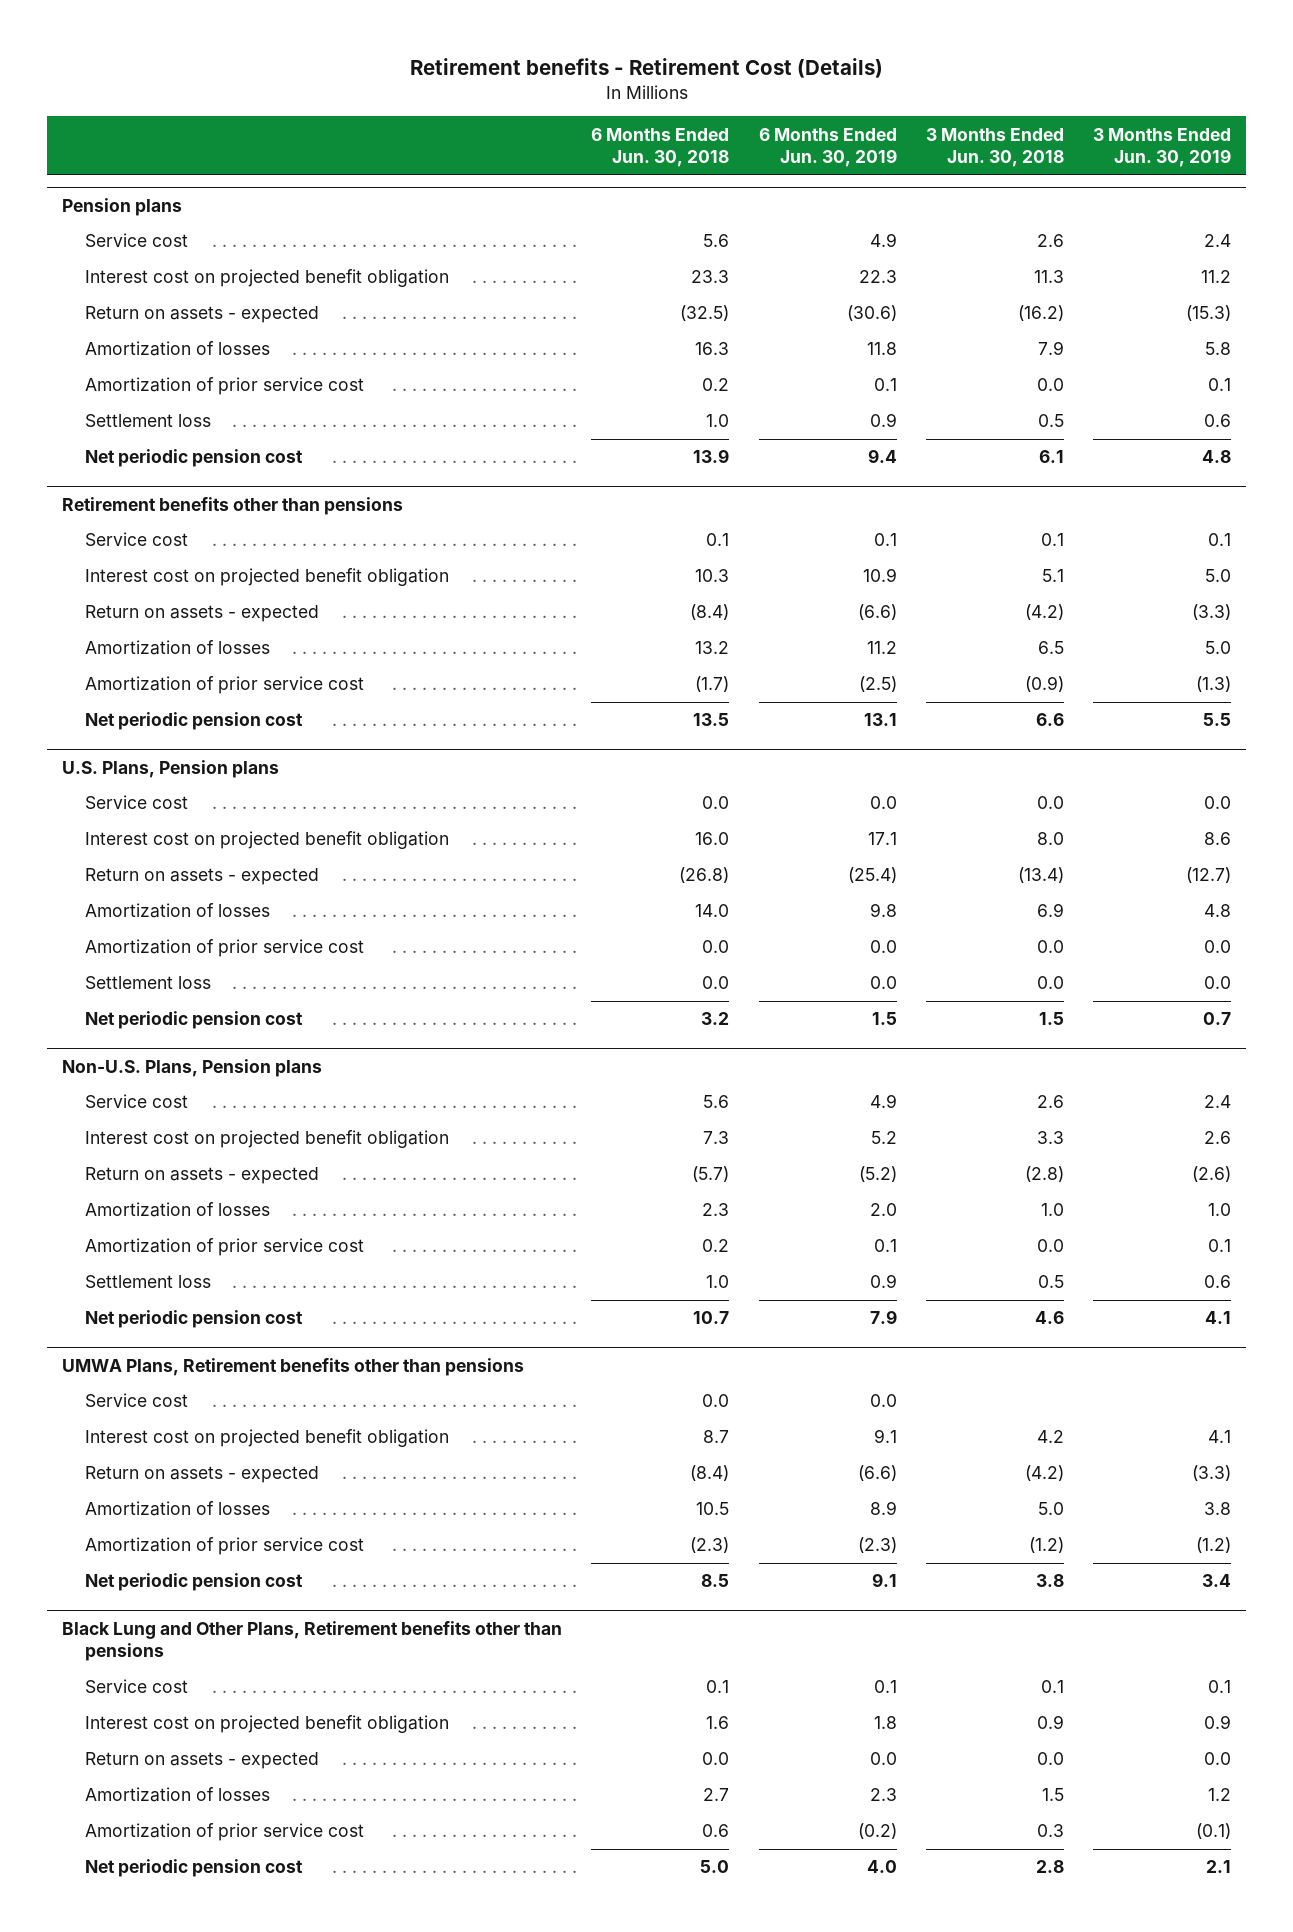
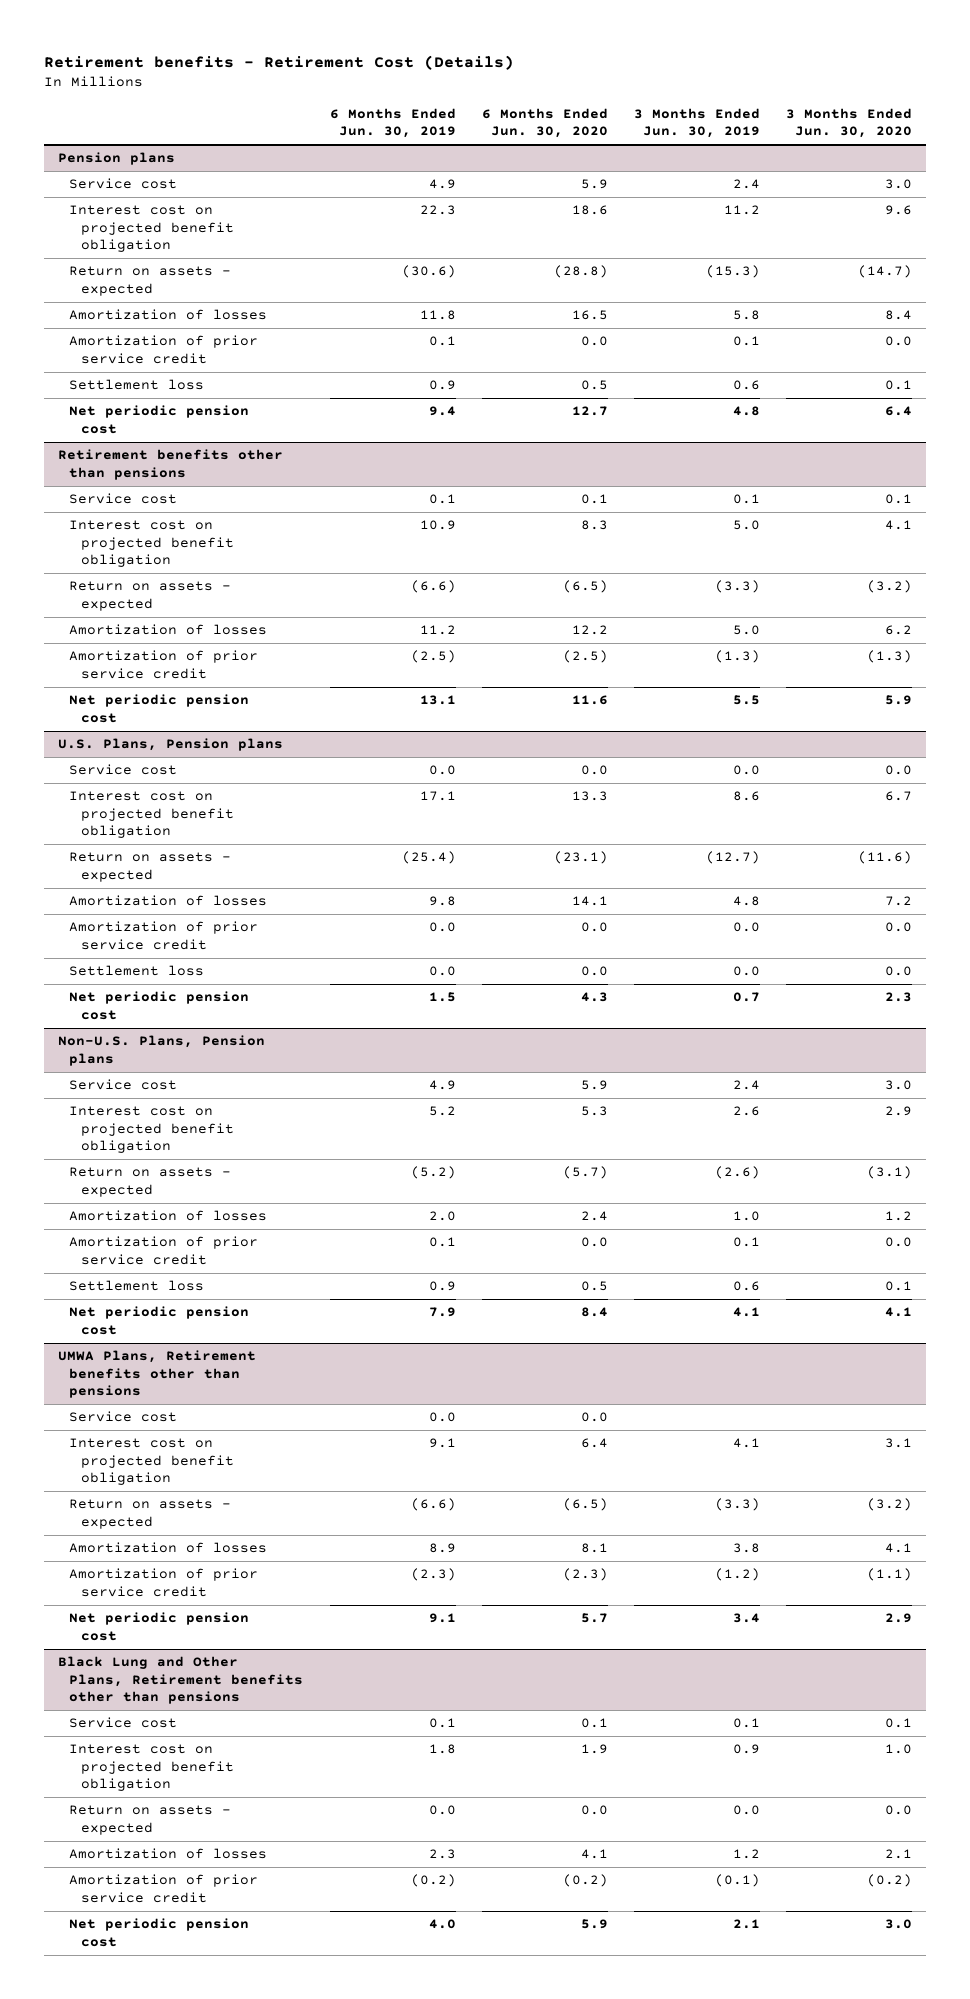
[591,127,730,168] 6 Months Ended Jun. 30, 2018 -> none
[925,127,1064,168] 3 Months Ended Jun. 30, 2018 -> none
none -> [481,108,608,139] 6 Months Ended Jun. 30, 2020
none -> [786,108,913,139] 3 Months Ended Jun. 30, 2020
[84,377,364,396] Amortization of prior service cost -> [69,335,259,364] Amortization of prior service credit
[84,676,364,695] Amortization of prior service cost -> [69,650,259,679] Amortization of prior service credit
[84,939,364,958] Amortization of prior service cost -> [69,921,259,950] Amortization of prior service credit
[84,1238,364,1257] Amortization of prior service cost -> [69,1236,259,1265] Amortization of prior service credit
[84,1537,364,1556] Amortization of prior service cost -> [69,1568,259,1597] Amortization of prior service credit
[84,1823,364,1842] Amortization of prior service cost -> [69,1874,259,1903] Amortization of prior service credit

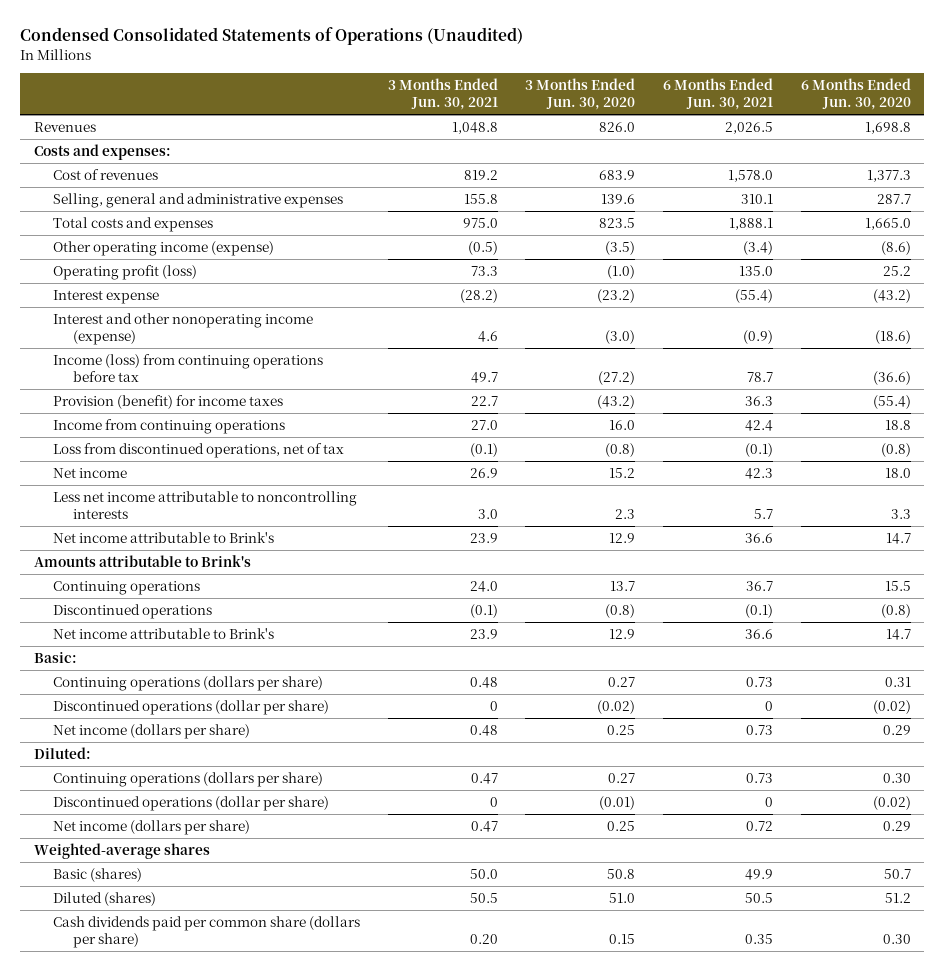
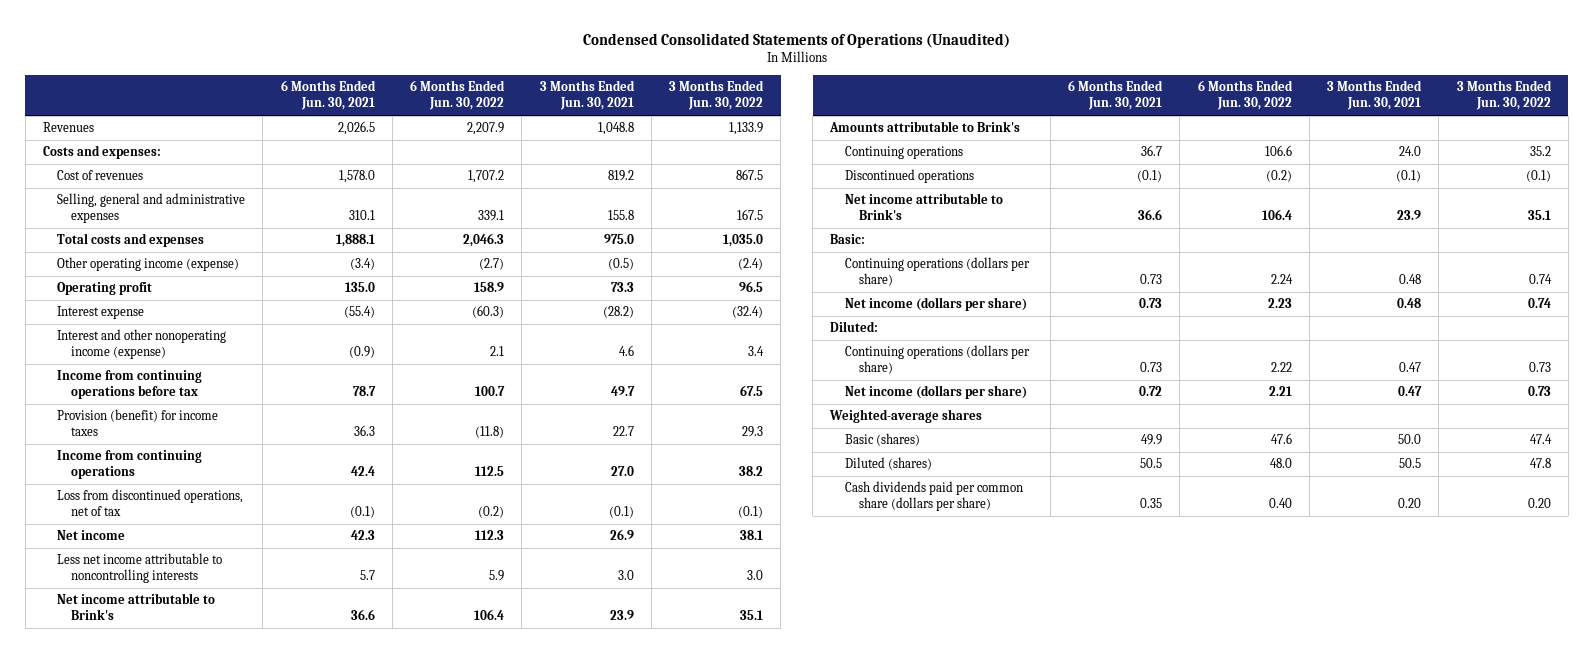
[525,78,636,110] 3 Months Ended Jun. 30, 2020 -> none
[800,78,911,110] 6 Months Ended Jun. 30, 2020 -> none
none -> [410,80,506,111] 6 Months Ended Jun. 30, 2022
none -> [669,80,765,111] 3 Months Ended Jun. 30, 2022
[53,265,198,281] Operating profit (loss) -> [57,282,153,296] Operating profit
[53,354,324,382] Income (loss) from continuing operations before tax -> [57,370,203,400] Income from continuing operations before tax
[53,700,330,716] Discontinued operations (dollar per share) -> none
[53,796,330,812] Discontinued operations (dollar per share) -> none

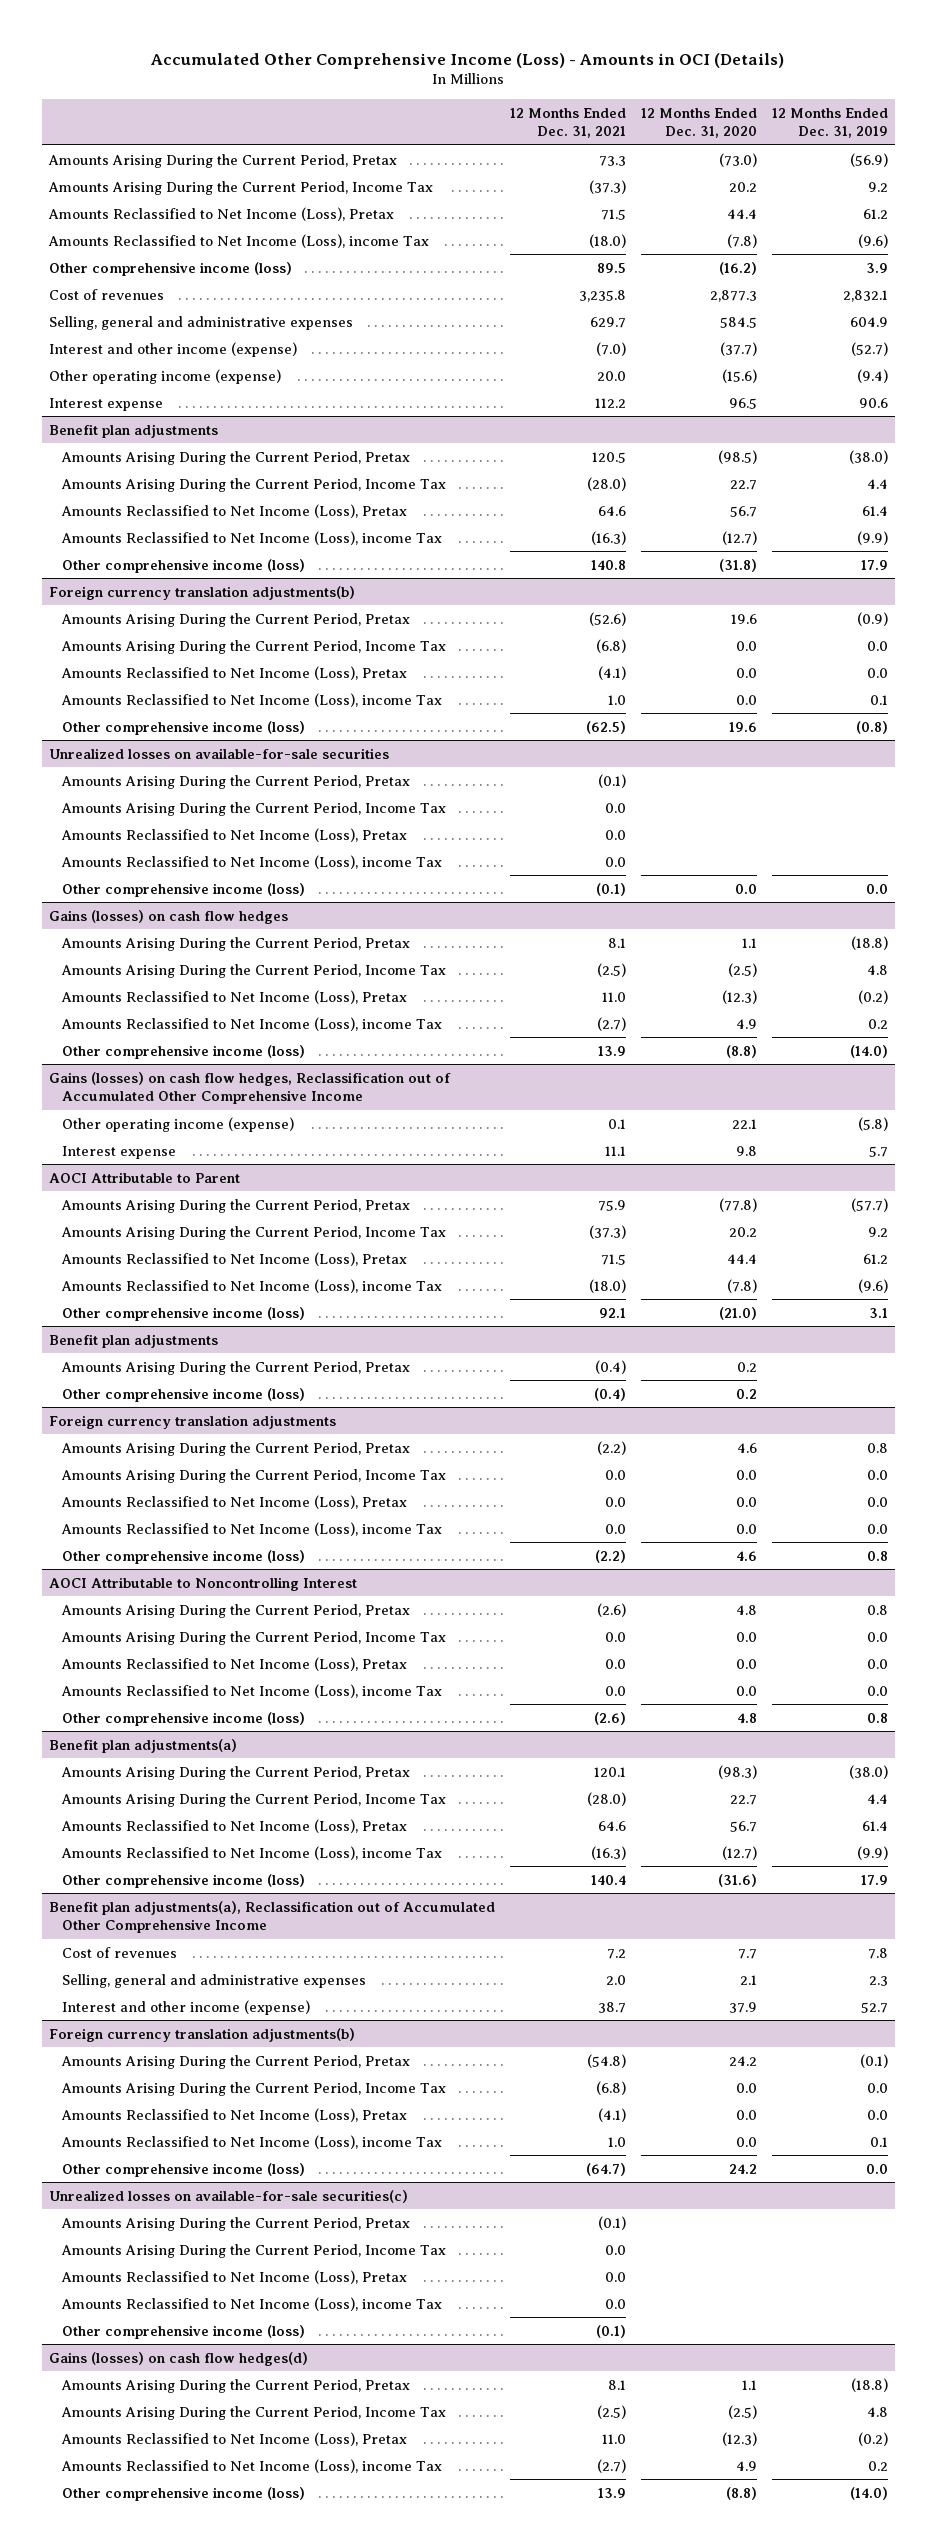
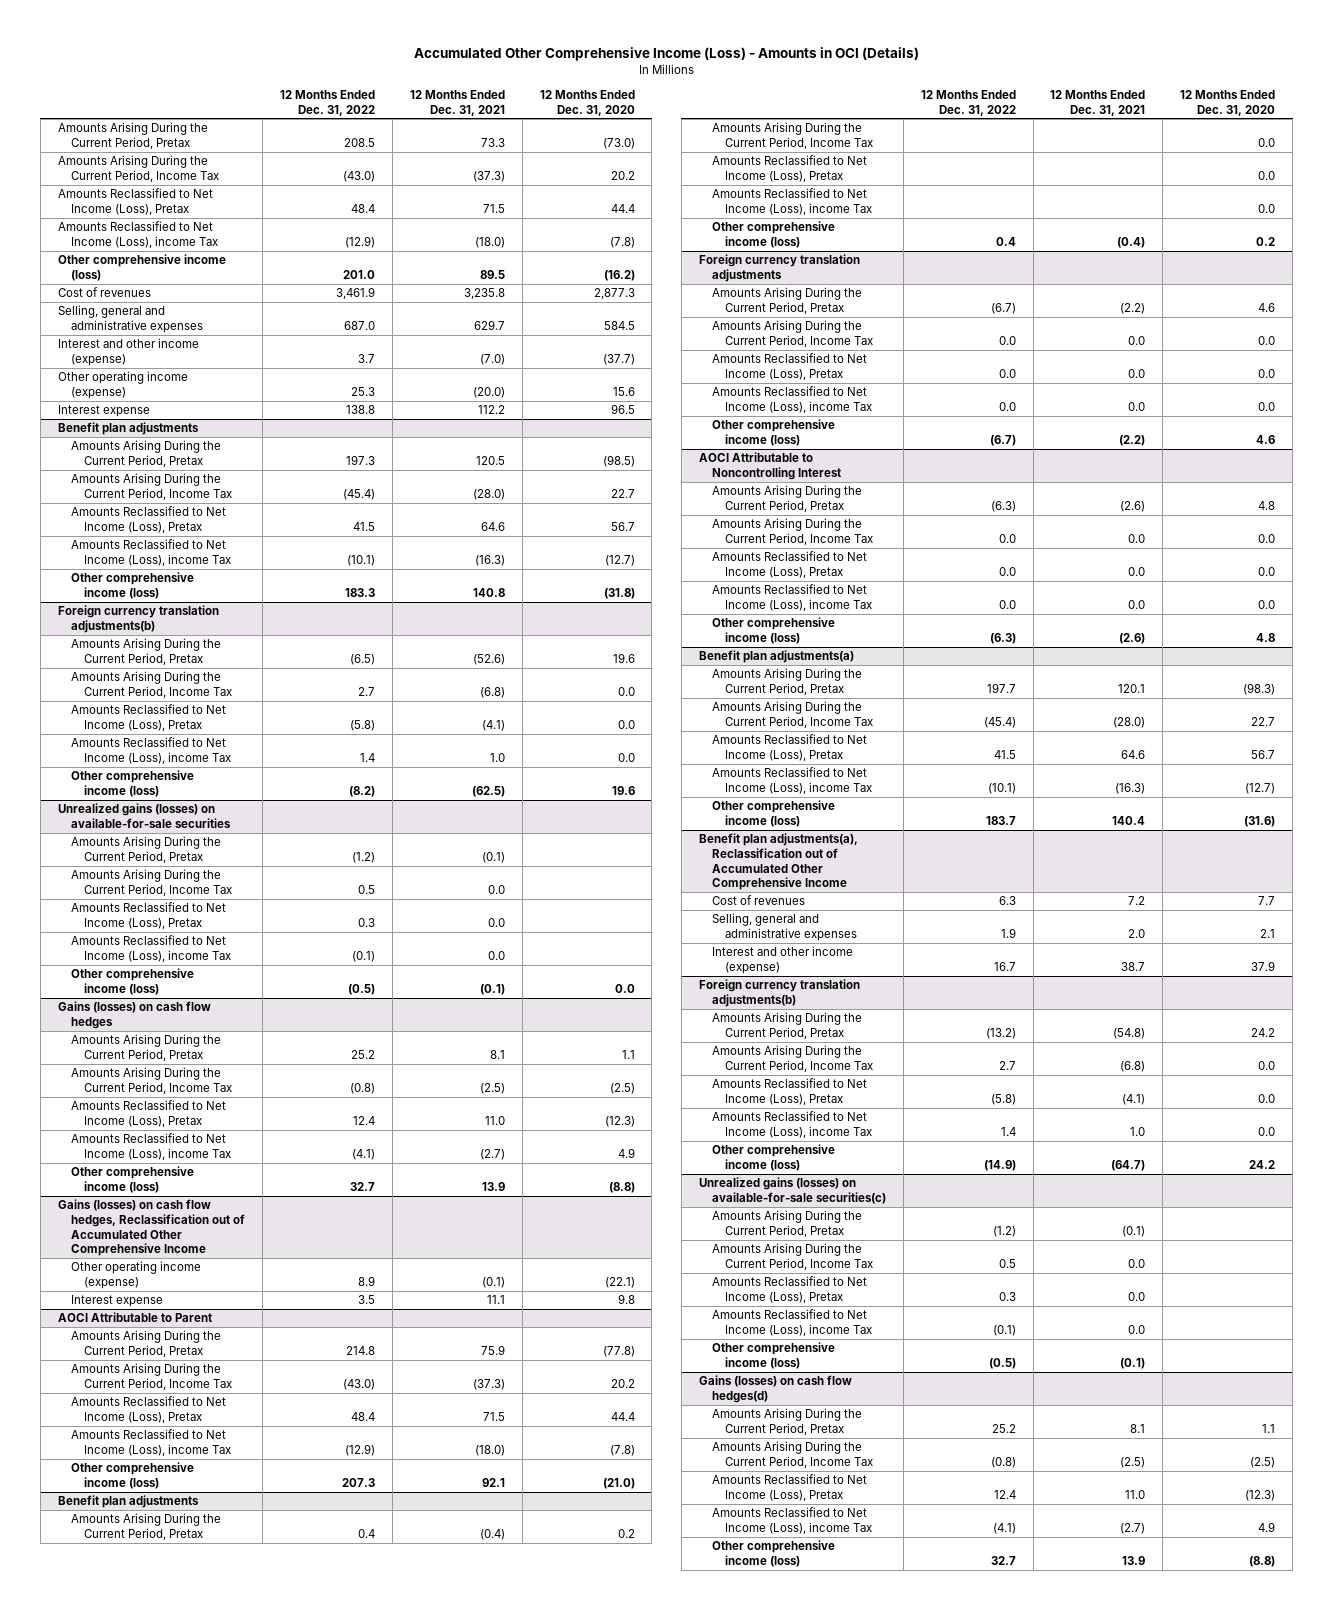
[771,107,888,139] 12 Months Ended Dec. 31, 2019 -> none
none -> [279,89,375,116] 12 Months Ended Dec. 31, 2022
[597,370,627,381] 20.0 -> [472,386,505,398] (20.0)
[721,368,757,383] (15.6) -> [612,386,635,396] 15.6
[49,747,390,759] Unrealized losses on available-for-sale securities -> [57,803,232,828] Unrealized gains (losses) on available-for-sale securities
[608,1118,627,1129] 0.1 -> [481,1276,505,1288] (0.1)
[731,1118,757,1129] 22.1 -> [604,1276,635,1288] (22.1)
none -> [711,122,874,149] Amounts Arising During the Current Period, Income Tax
none -> [711,155,867,182] Amounts Reclassified to Net Income (Loss), Pretax
none -> [711,188,873,215] Amounts Reclassified to Net Income (Loss), income Tax
[49,2189,409,2203] Unrealized losses on available-for-sale securities(c) -> [698,1177,886,1204] Unrealized gains (losses) on available-for-sale securities(c)

